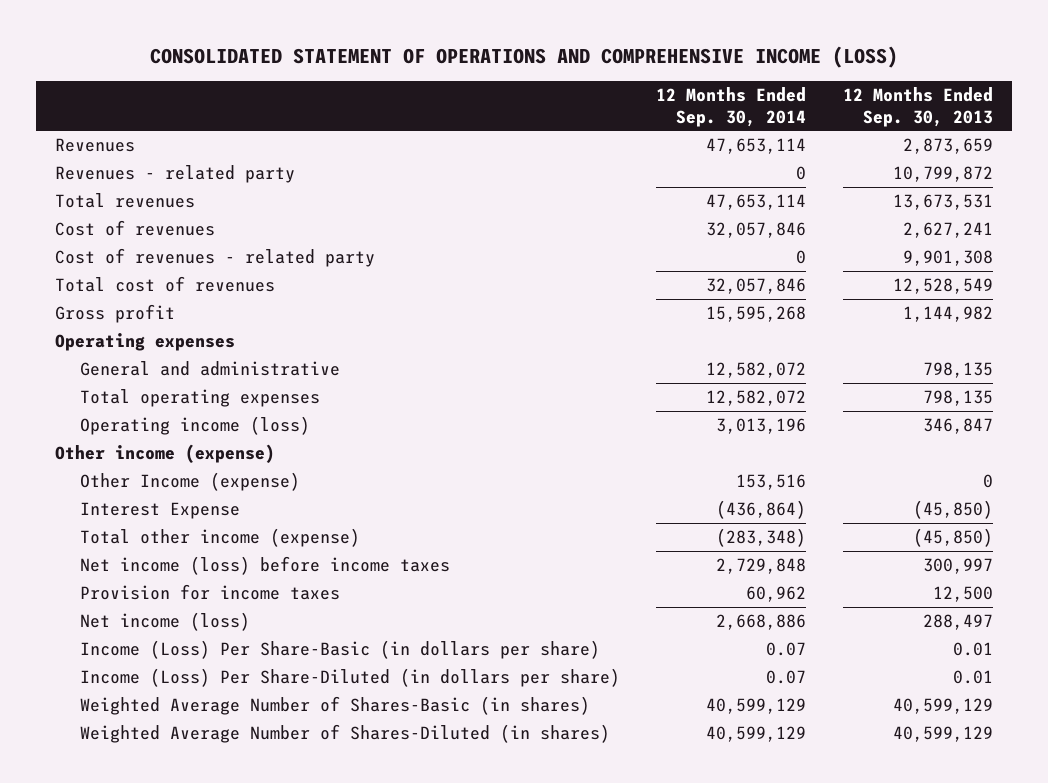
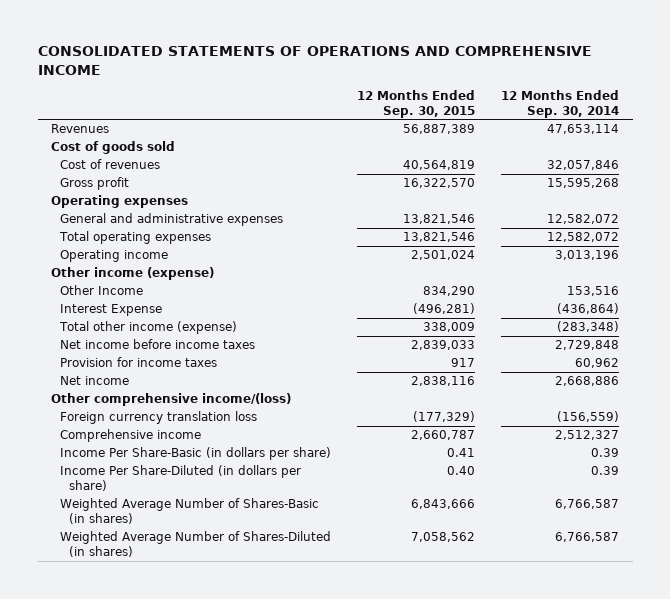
[150,46,899,69] CONSOLIDATED STATEMENT OF OPERATIONS AND COMPREHENSIVE INCOME (LOSS) -> [37,46,592,75] CONSOLIDATED STATEMENTS OF OPERATIONS AND COMPREHENSIVE INCOME
[843,86,994,127] 12 Months Ended Sep. 30, 2013 -> none
none -> [357,90,476,118] 12 Months Ended Sep. 30, 2015
[54,164,295,183] Revenues - related party -> none
[54,192,195,208] Total revenues -> none
none -> [50,141,175,155] Cost of goods sold
[54,247,375,267] Cost of revenues - related party -> none
[54,275,275,292] Total cost of revenues -> none
[79,360,340,376] General and administrative -> [59,213,283,227] General and administrative expenses
[79,415,310,435] Operating income (loss) -> [59,250,168,263] Operating income
[79,471,300,491] Other Income (expense) -> [59,285,143,296] Other Income
[79,555,450,575] Net income (loss) before income taxes -> [59,339,255,350] Net income before income taxes
[79,611,250,631] Net income (loss) -> [59,376,129,386] Net income
none -> [50,393,291,407] Other comprehensive income/(loss)
none -> [59,411,257,425] Foreign currency translation loss
none -> [59,429,201,443] Comprehensive income
[79,639,600,659] Income (Loss) Per Share-Basic (in dollars per share) -> [59,447,331,461] Income Per Share-Basic (in dollars per share)
[766,641,807,656] 0.07 -> [591,448,620,458] 0.39
[79,667,620,687] Income (Loss) Per Share-Diluted (in dollars per share) -> [59,465,301,491] Income Per Share-Diluted (in dollars per share)
[766,669,807,684] 0.07 -> [591,466,620,476] 0.39
[706,697,807,714] 40,599,129 -> [555,499,620,510] 6,766,587
[706,725,807,742] 40,599,129 -> [555,532,620,543] 6,766,587

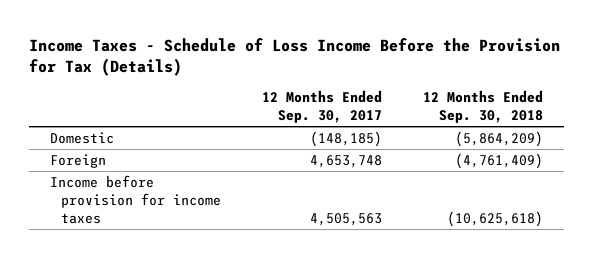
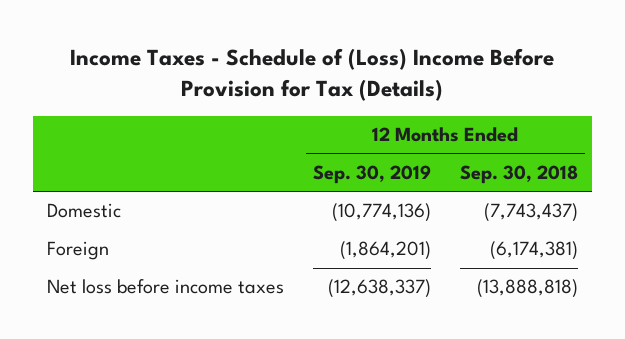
[29,37,561,77] Income Taxes - Schedule of Loss Income Before the Provision for Tax (Details) -> [70,47,555,101] Income Taxes - Schedule of (Loss) Income Before Provision for Tax (Details)
[262,90,383,124] 12 Months Ended Sep. 30, 2017 -> none
none -> [312,164,431,184] Sep. 30, 2019
[455,130,544,147] (5,864,209) -> [483,203,578,223] (7,743,437)
[455,152,544,169] (4,761,409) -> [489,241,578,261] (6,174,381)
[49,174,221,224] Income before provision for income taxes -> [47,279,285,295] Net loss before income taxes
[447,210,544,227] (10,625,618) -> [476,279,578,299] (13,888,818)

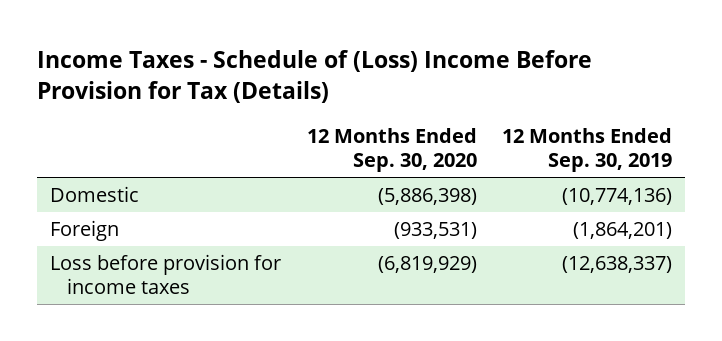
[459,164,578,184] Sep. 30, 2018 -> none
none -> [306,128,477,173] 12 Months Ended Sep. 30, 2020
[47,279,285,295] Net loss before income taxes -> [49,254,281,295] Loss before provision for income taxes

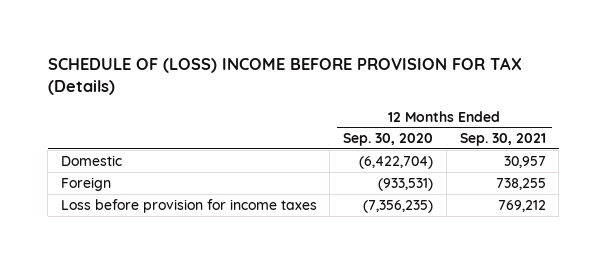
[36,50,592,104] Income Taxes - Schedule of (Loss) Income Before Provision for Tax (Details) -> [47,56,522,95] SCHEDULE OF (LOSS) INCOME BEFORE PROVISION FOR TAX (Details)
[502,128,673,173] 12 Months Ended Sep. 30, 2019 -> none
none -> [459,133,546,147] Sep. 30, 2021
[377,188,477,206] (5,886,398) -> [359,155,434,169] (6,422,704)
[377,256,477,274] (6,819,929) -> [363,199,434,213] (7,356,235)

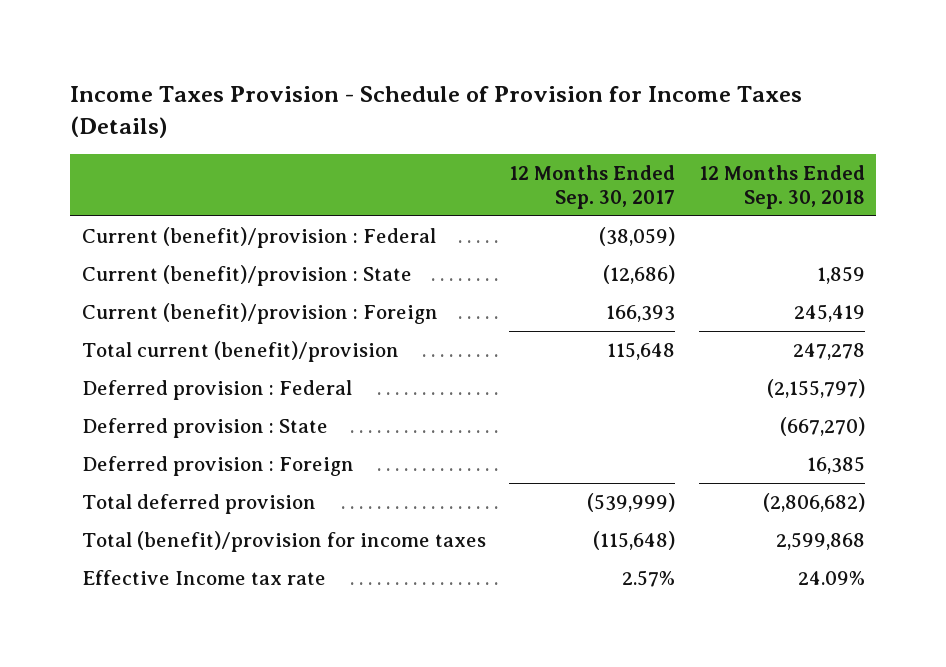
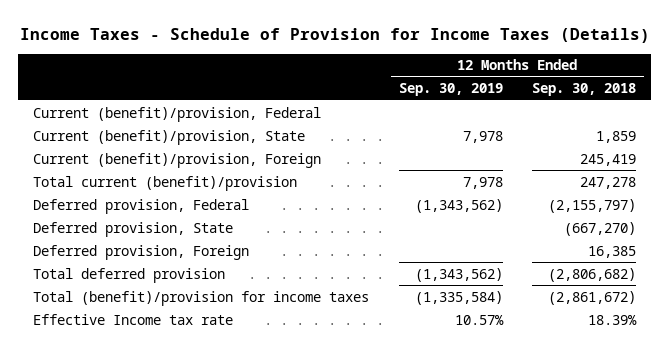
[70,86,803,138] Income Taxes Provision - Schedule of Provision for Income Taxes (Details) -> [19,27,650,43] Income Taxes - Schedule of Provision for Income Taxes (Details)
[509,165,676,209] 12 Months Ended Sep. 30, 2017 -> none
none -> [398,83,503,97] Sep. 30, 2019
[81,227,436,249] Current (benefit)/provision : Federal -> [32,106,321,122] Current (benefit)/provision, Federal
[81,265,412,287] Current (benefit)/provision : State -> [32,129,305,145] Current (benefit)/provision, State
[81,303,438,325] Current (benefit)/provision : Foreign -> [32,152,321,168] Current (benefit)/provision, Foreign
[81,380,352,401] Deferred provision : Federal -> [32,198,249,214] Deferred provision, Federal
[81,418,328,439] Deferred provision : State -> [32,221,233,237] Deferred provision, State
[81,456,354,477] Deferred provision : Foreign -> [32,244,249,260] Deferred provision, Foreign
[775,532,865,551] 2,599,868 -> [548,290,637,305] (2,861,672)
[797,571,865,586] 24.09% -> [588,314,638,325] 18.39%

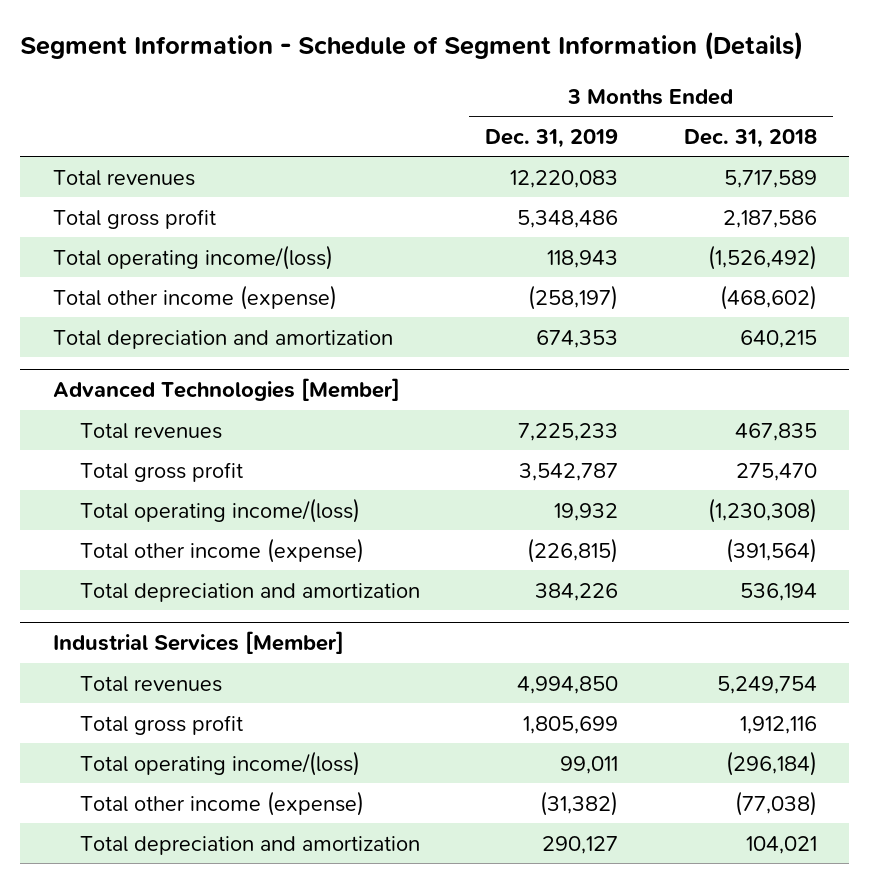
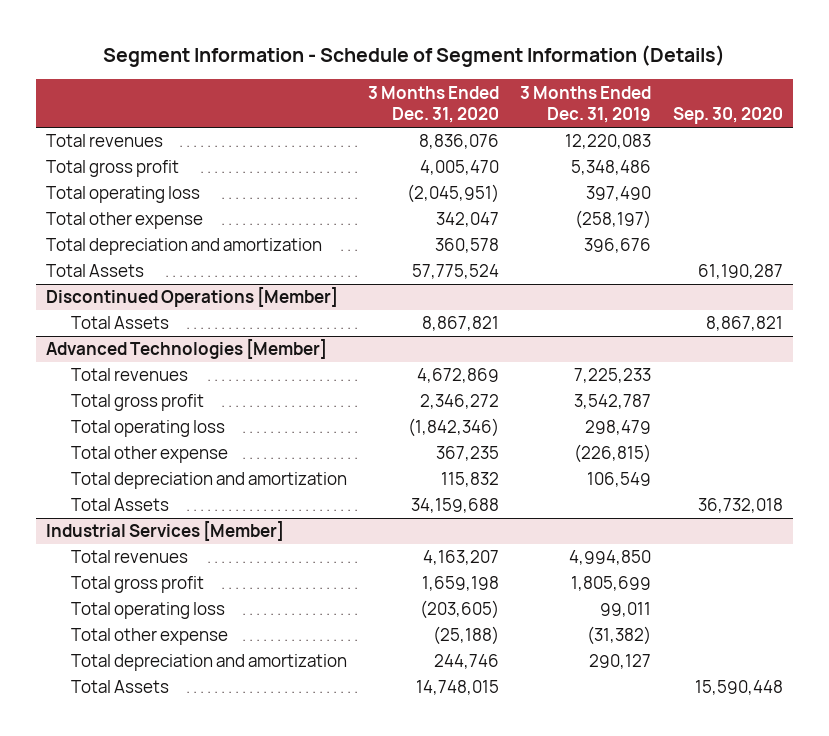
[683,128,817,148] Dec. 31, 2018 -> none
none -> [368,85,500,124] 3 Months Ended Dec. 31, 2020
none -> [672,107,783,125] Sep. 30, 2020
[52,244,333,270] Total operating income/(loss) -> [46,186,201,204] Total operating loss
[547,249,619,268] 118,943 -> [586,186,652,202] 397,490
[52,284,337,310] Total other income (expense) -> [46,212,204,230] Total other expense
[536,329,619,348] 674,353 -> [584,238,652,254] 396,676
none -> [46,264,145,278] Total Assets
none -> [46,287,339,308] Discontinued Operations [Member]
none -> [71,316,170,330] Total Assets
[79,497,360,523] Total operating income/(loss) -> [71,420,226,438] Total operating loss
[554,502,619,521] 19,932 -> [585,420,652,436] 298,479
[79,537,364,563] Total other income (expense) -> [71,446,229,464] Total other expense
[535,582,619,601] 384,226 -> [587,472,652,488] 106,549
none -> [71,498,170,512] Total Assets
[79,750,360,776] Total operating income/(loss) -> [71,602,226,620] Total operating loss
[79,790,364,816] Total other income (expense) -> [71,628,229,646] Total other expense
none -> [71,680,170,694] Total Assets

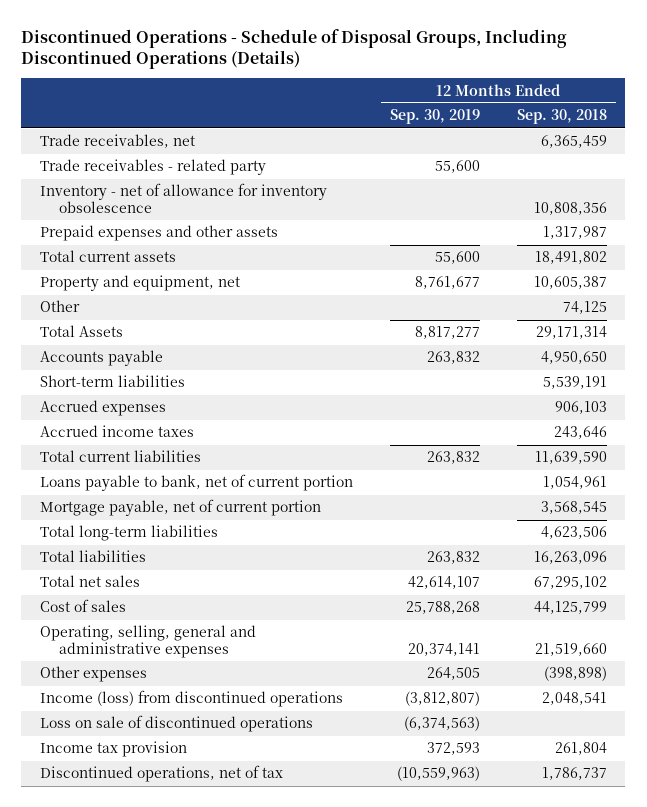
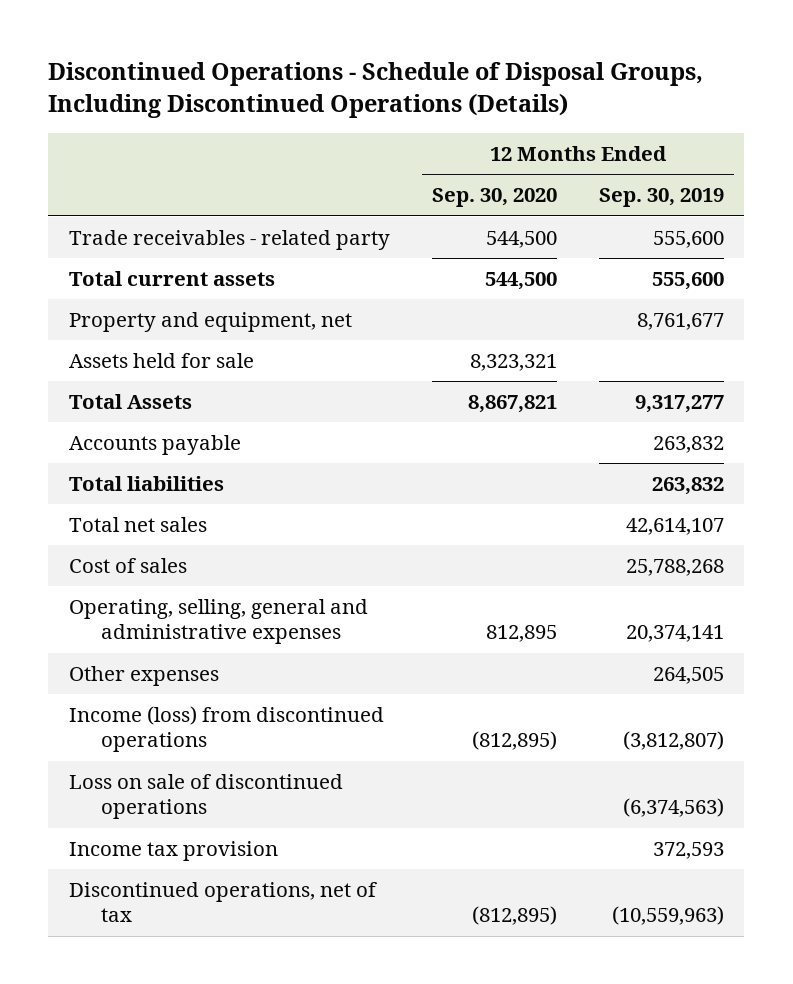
[516,109,607,125] Sep. 30, 2018 -> none
none -> [431,188,557,208] Sep. 30, 2020
[39,134,195,149] Trade receivables, net -> none
[39,183,327,213] Inventory - net of allowance for inventory obsolescence -> none
[39,225,278,242] Prepaid expenses and other assets -> none
[434,160,480,174] 55,600 -> [652,231,724,249] 555,600
[434,251,480,265] 55,600 -> [651,272,724,291] 555,600
[39,300,80,313] Other -> none
none -> [69,353,255,369] Assets held for sale
[414,326,480,340] 8,817,277 -> [634,395,724,414] 9,317,277
[39,375,185,388] Short-term liabilities -> none
[39,400,166,417] Accrued expenses -> none
[39,425,194,438] Accrued income taxes -> none
[39,450,201,463] Total current liabilities -> none
[39,474,353,492] Loans payable to bank, net of current portion -> none
[39,499,321,517] Mortgage payable, net of current portion -> none
[39,525,218,542] Total long-term liabilities -> none

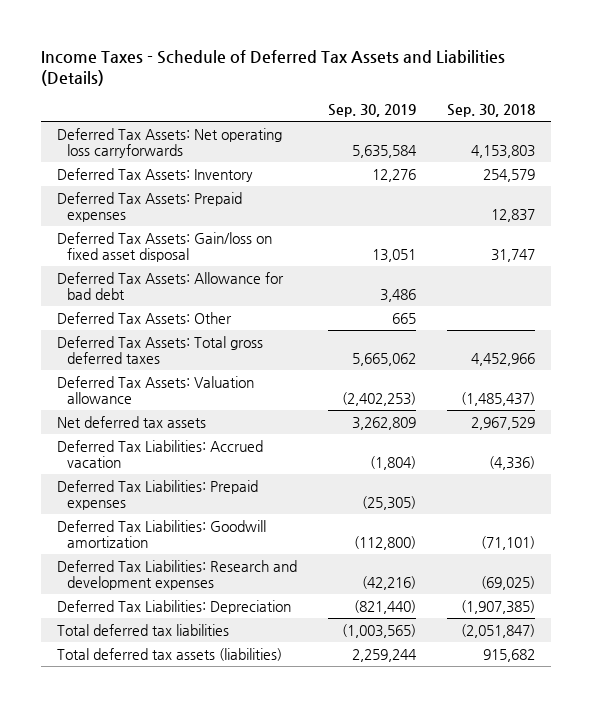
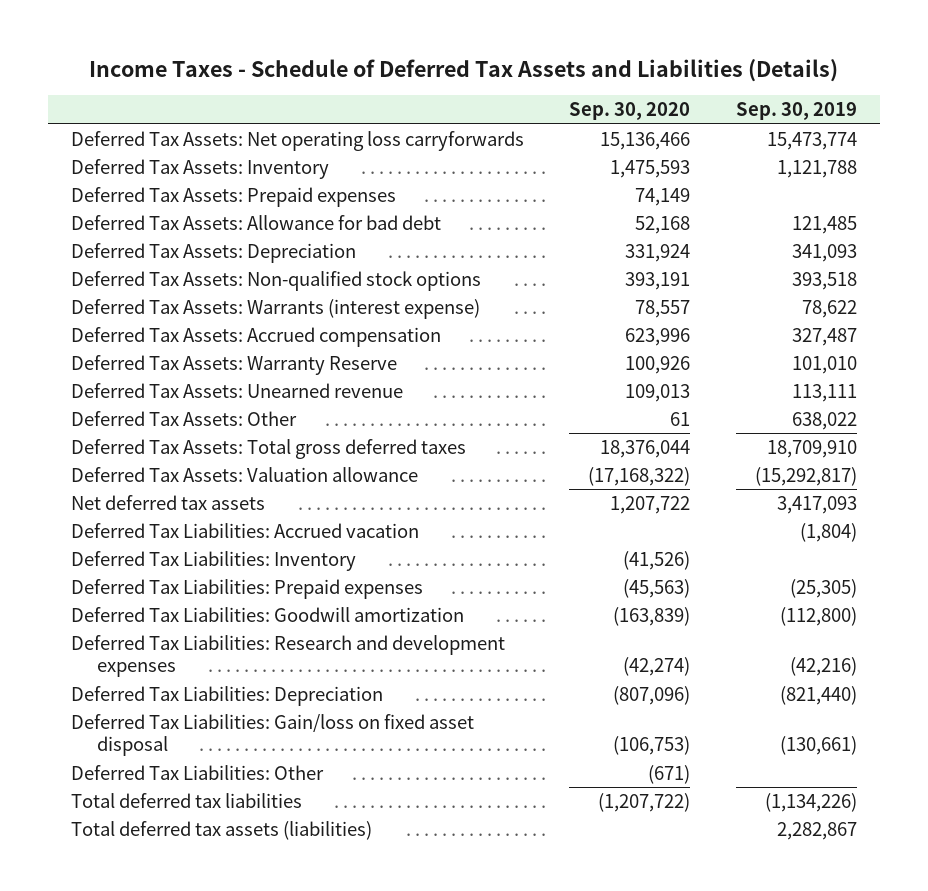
[447,103,536,117] Sep. 30, 2018 -> none
none -> [569,102,691,121] Sep. 30, 2020
[351,144,417,158] 5,635,584 -> [766,132,857,151] 15,473,774
[371,168,416,182] 12,276 -> [776,160,857,179] 1,121,788
[56,231,272,262] Deferred Tax Assets: Gain/loss on fixed asset disposal -> none
[379,288,416,302] 3,486 -> [791,216,857,235] 121,485
none -> [70,243,356,264] Deferred Tax Assets: Depreciation
none -> [70,271,481,292] Deferred Tax Assets: Non-qualified stock options
none -> [70,299,480,320] Deferred Tax Assets: Warrants (interest expense)
none -> [70,327,441,348] Deferred Tax Assets: Accrued compensation
none -> [70,355,397,376] Deferred Tax Assets: Warranty Reserve
none -> [70,383,403,399] Deferred Tax Assets: Unearned revenue
[391,312,416,324] 665 -> [791,412,857,431] 638,022
[351,352,416,366] 5,665,062 -> [766,440,857,459] 18,709,910
[341,391,416,406] (2,402,253) -> [754,467,857,487] (15,292,817)
[351,416,416,430] 3,262,809 -> [776,496,857,515] 3,417,093
none -> [70,551,356,572] Deferred Tax Liabilities: Inventory
none -> [70,714,474,757] Deferred Tax Liabilities: Gain/loss on fixed asset disposal
none -> [70,765,324,781] Deferred Tax Liabilities: Other
[341,623,416,638] (1,003,565) -> [764,793,857,813] (1,134,226)
[351,648,417,662] 2,259,244 -> [776,822,857,841] 2,282,867

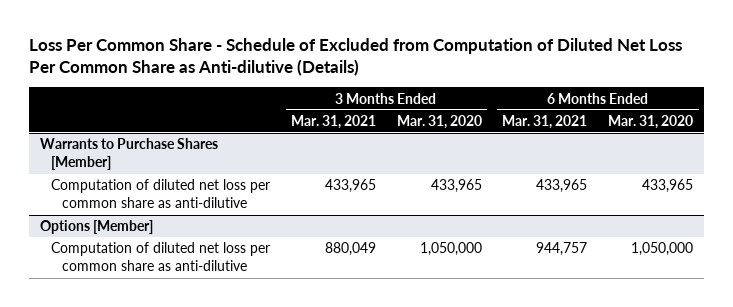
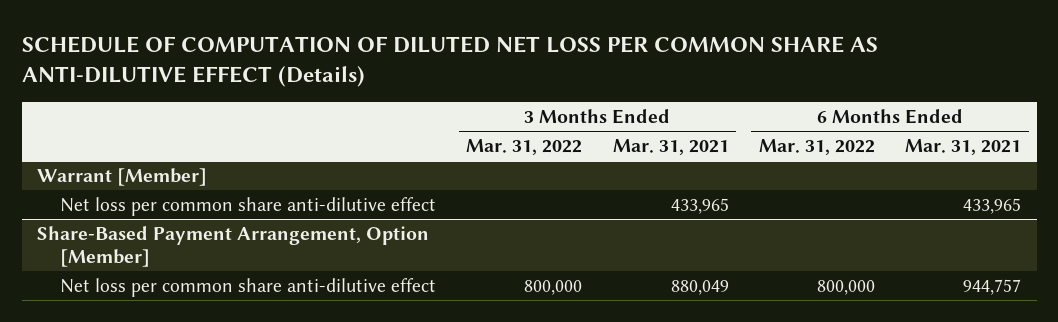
[29,38,683,77] Loss Per Common Share - Schedule of Excluded from Computation of Diluted Net Loss Per Common Share as Anti-dilutive (Details) -> [21,35,878,88] SCHEDULE OF COMPUTATION OF DILUTED NET LOSS PER COMMON SHARE AS ANTI-DILUTIVE EFFECT (Details)
[396,114,482,129] Mar. 31, 2020 -> none
[608,114,694,129] Mar. 31, 2020 -> none
none -> [466,139,583,156] Mar. 31, 2022
none -> [758,139,875,156] Mar. 31, 2022
[39,138,218,171] Warrants to Purchase Shares [Member] -> [36,167,207,186] Warrant [Member]
[50,179,270,209] Computation of diluted net loss per common share as anti-dilutive -> [59,196,436,216] Net loss per common share anti-dilutive effect
[39,220,153,235] Options [Member] -> [36,225,429,267] Share-Based Payment Arrangement, Option [Member]
[50,242,270,272] Computation of diluted net loss per common share as anti-dilutive -> [59,277,436,297] Net loss per common share anti-dilutive effect

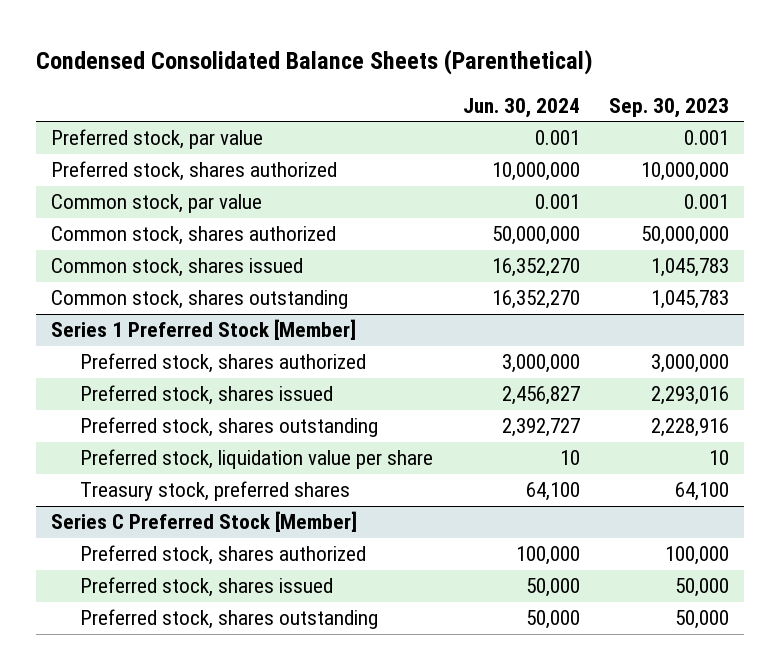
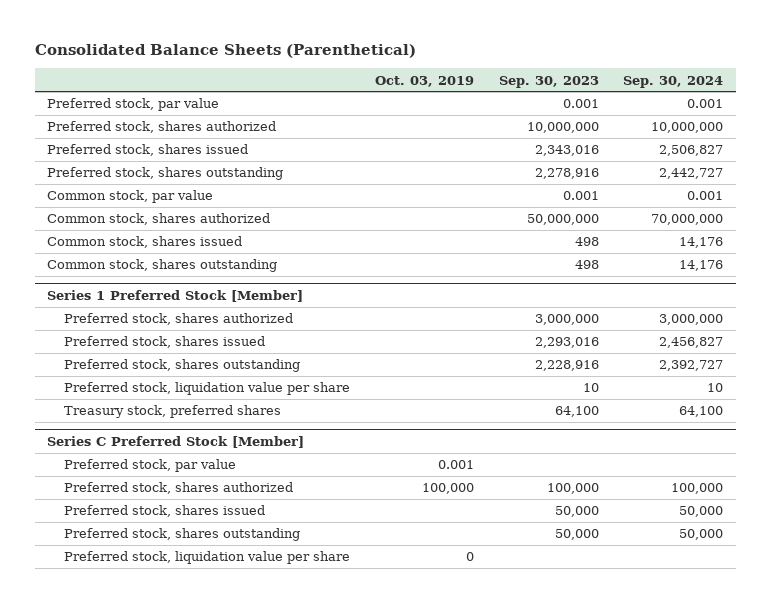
[36,48,594,75] Condensed Consolidated Balance Sheets (Parenthetical) -> [35,44,417,59] Consolidated Balance Sheets (Parenthetical)
[462,98,580,119] Jun. 30, 2024 -> none
none -> [375,75,475,87] Oct. 03, 2019
none -> [623,75,724,88] Sep. 30, 2024
none -> [47,144,249,157] Preferred stock, shares issued
none -> [47,167,284,181] Preferred stock, shares outstanding
[651,258,730,278] 1,045,783 -> [574,237,599,247] 498
[651,290,730,310] 1,045,783 -> [574,260,599,270] 498
none -> [64,459,237,473] Preferred stock, par value
none -> [64,551,351,565] Preferred stock, liquidation value per share

